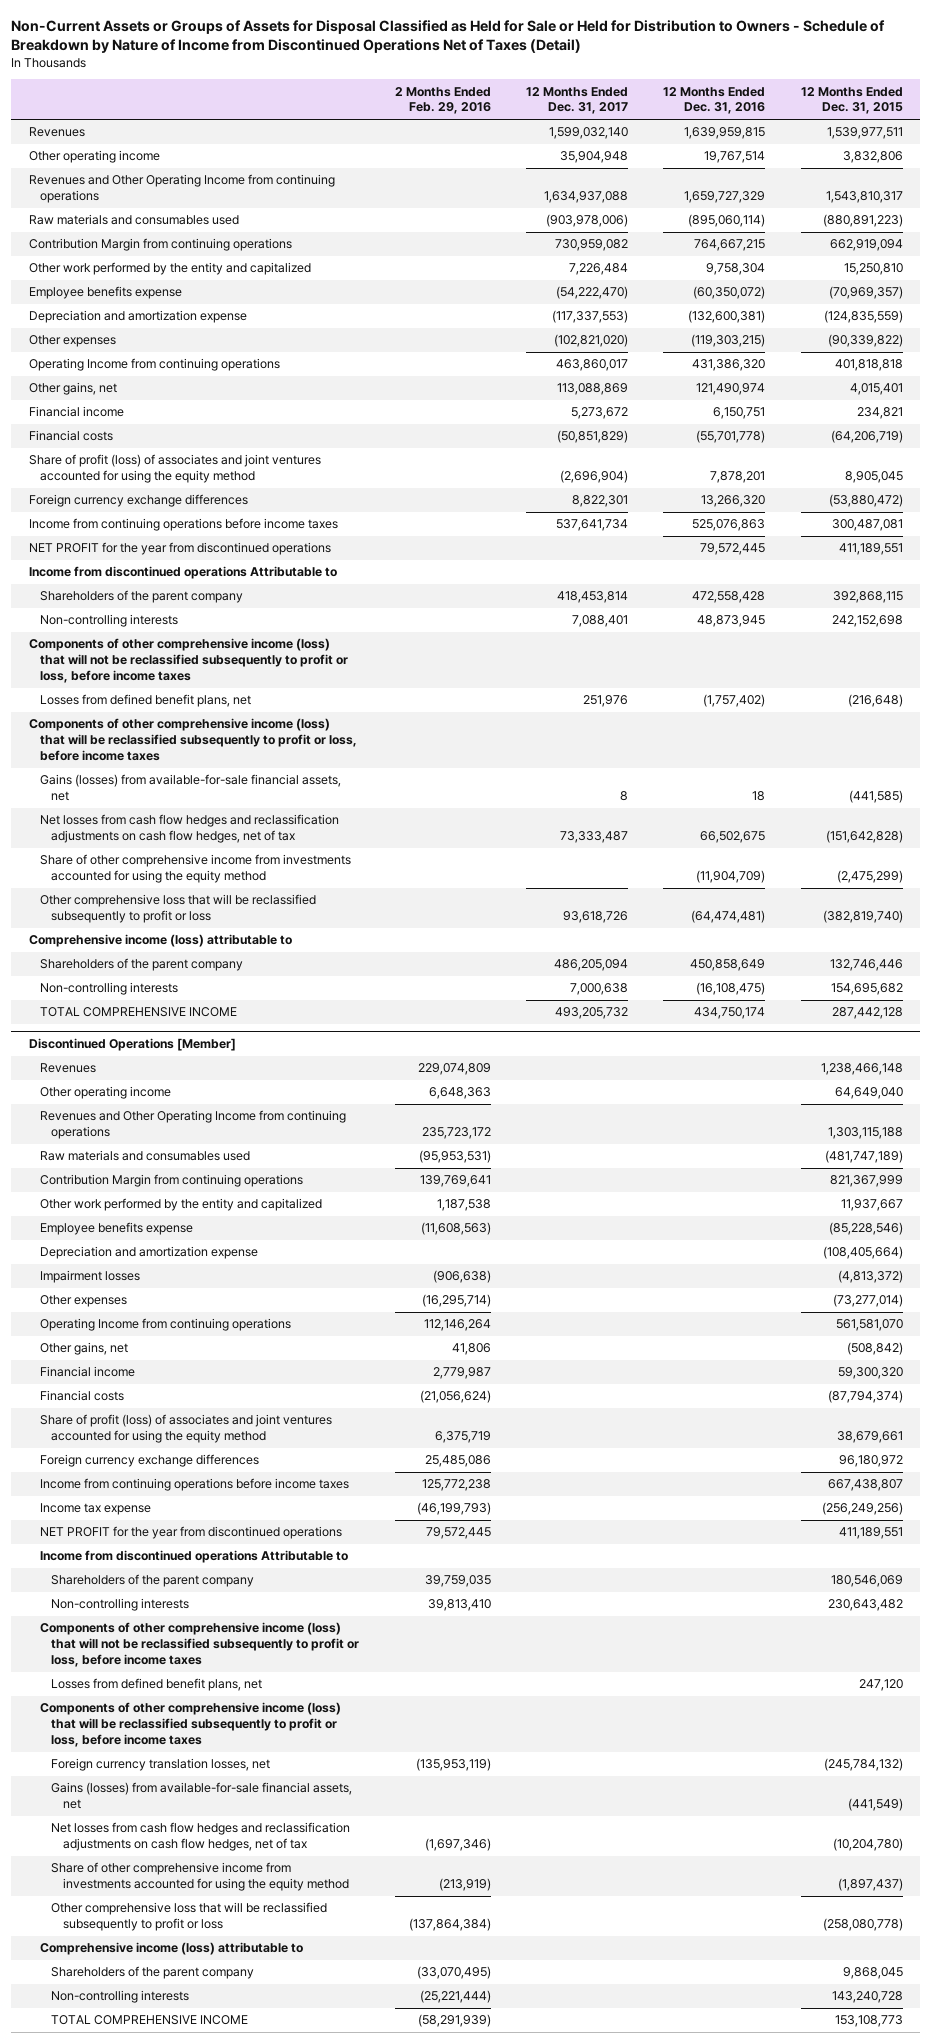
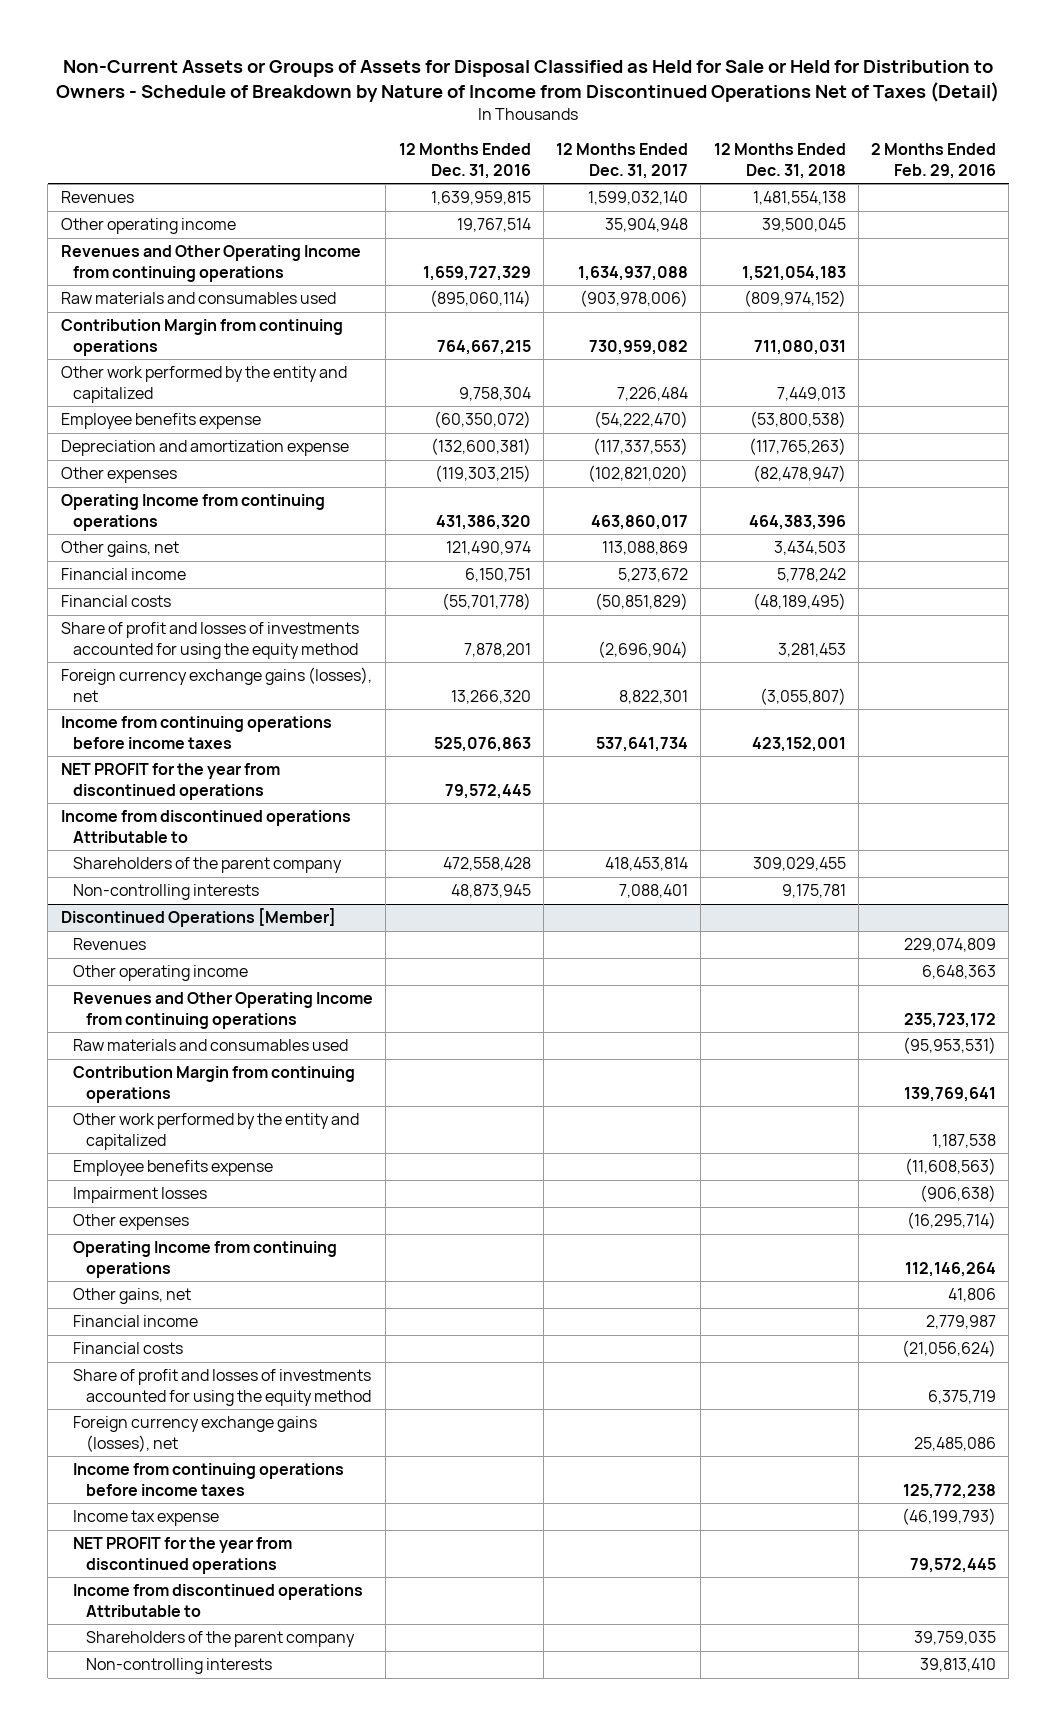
[800,86,903,115] 12 Months Ended Dec. 31, 2015 -> none
none -> [713,143,846,179] 12 Months Ended Dec. 31, 2018
[29,454,322,484] Share of profit (loss) of associates and joint ventures accounted for using the equity method -> [60,622,359,659] Share of profit and losses of investments accounted for using the equity method
[29,494,249,508] Foreign currency exchange differences -> [60,667,372,702] Foreign currency exchange gains (losses), net
[29,638,349,684] Components of other comprehensive income (loss) that will not be reclassified subsequently to profit or loss, before income taxes -> none
[40,694,252,708] Losses from defined benefit plans, net -> none
[29,718,358,762] Components of other comprehensive income (loss) that will be reclassified subsequently to profit or loss, before income taxes -> none
[40,774,342,802] Gains (losses) from available-for-sale financial assets, net -> none
[40,814,340,844] Net losses from cash flow hedges and reclassification adjustments on cash flow hedges, net of tax -> none
[40,854,352,884] Share of other comprehensive income from investments accounted for using the equity method -> none
[40,894,317,924] Other comprehensive loss that will be reclassified subsequently to profit or loss -> none
[29,934,293,948] Comprehensive income (loss) attributable to -> none
[40,958,244,972] Shareholders of the parent company -> none
[40,982,179,996] Non-controlling interests -> none
[40,1007,238,1018] TOTAL COMPREHENSIVE INCOME -> none
[40,1246,259,1260] Depreciation and amortization expense -> none
[40,1414,333,1444] Share of profit (loss) of associates and joint ventures accounted for using the equity method -> [73,1369,372,1406] Share of profit and losses of investments accounted for using the equity method
[40,1454,260,1468] Foreign currency exchange differences -> [73,1416,318,1452] Foreign currency exchange gains (losses), net
[40,1622,360,1668] Components of other comprehensive income (loss) that will not be reclassified subsequently to profit or loss, before income taxes -> none
[51,1678,263,1692] Losses from defined benefit plans, net -> none
[40,1702,342,1748] Components of other comprehensive income (loss) that will be reclassified subsequently to profit or loss, before income taxes -> none
[51,1758,271,1772] Foreign currency translation losses, net -> none
[51,1782,353,1810] Gains (losses) from available-for-sale financial assets, net -> none
[51,1822,351,1852] Net losses from cash flow hedges and reclassification adjustments on cash flow hedges, net of tax -> none
[51,1862,349,1892] Share of other comprehensive income from investments accounted for using the equity method -> none
[51,1902,328,1932] Other comprehensive loss that will be reclassified subsequently to profit or loss -> none
[40,1942,304,1956] Comprehensive income (loss) attributable to -> none
[51,1966,255,1980] Shareholders of the parent company -> none
[51,1990,190,2004] Non-controlling interests -> none
[51,2015,249,2026] TOTAL COMPREHENSIVE INCOME -> none

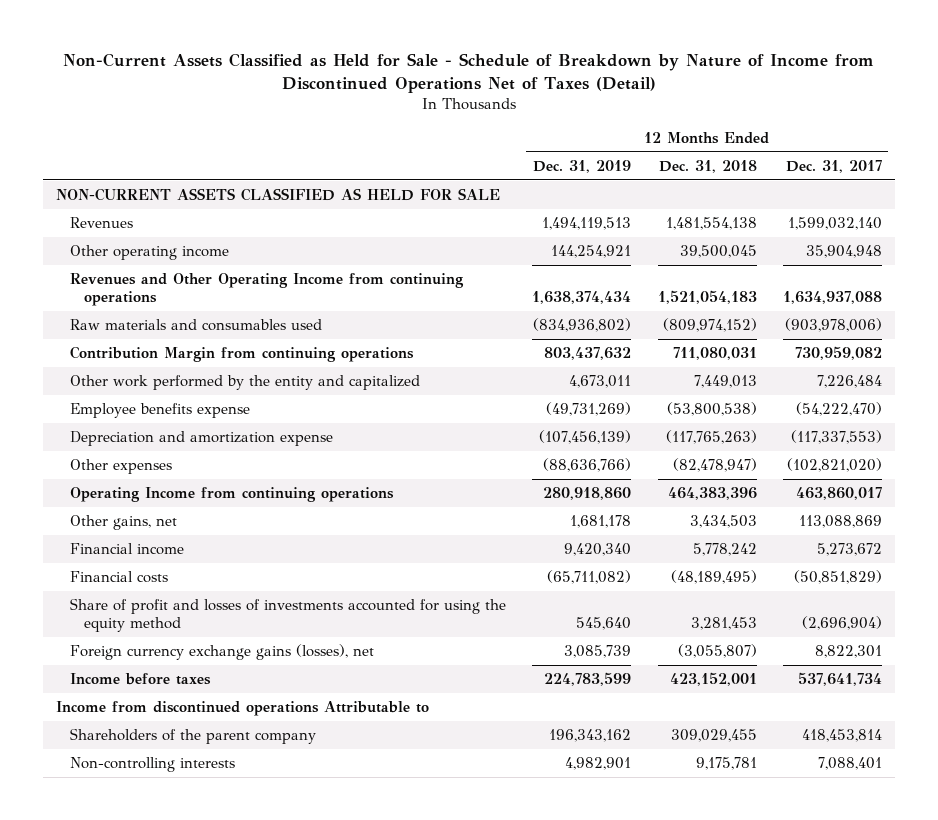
[56,59,1000,102] Non-Current Assets or Groups of Assets for Disposal Classified as Held for Sale or Held for Distribution to Owners - Schedule of Breakdown by Nature of Income from Discontinued Operations Net of Taxes (Detail) -> [62,52,874,94] Non-Current Assets Classified as Held for Sale - Schedule of Breakdown by Nature of Income from Discontinued Operations Net of Taxes (Detail)
[398,143,531,179] 12 Months Ended Dec. 31, 2016 -> none
[871,143,997,179] 2 Months Ended Feb. 29, 2016 -> none
none -> [533,159,632,173] Dec. 31, 2019
none -> [55,188,500,202] NON-CURRENT ASSETS CLASSIFIED AS HELD FOR SALE
[60,763,280,800] NET PROFIT for the year from discontinued operations -> none
[60,716,332,749] Income from continuing operations before income taxes -> [70,673,212,686] Income before taxes
[60,908,336,928] Discontinued Operations [Member] -> none
[73,938,147,951] Revenues -> none
[73,965,249,982] Other operating income -> none
[73,992,374,1029] Revenues and Other Operating Income from continuing operations -> none
[73,1039,349,1052] Raw materials and consumables used -> none
[73,1066,356,1103] Contribution Margin from continuing operations -> none
[73,1113,360,1150] Other work performed by the entity and capitalized -> none
[73,1160,274,1177] Employee benefits expense -> none
[73,1187,208,1204] Impairment losses -> none
[73,1214,190,1231] Other expenses -> none
[73,1241,338,1278] Operating Income from continuing operations -> none
[73,1288,192,1305] Other gains, net -> none
[73,1315,199,1328] Financial income -> none
[73,1342,184,1355] Financial costs -> none
[73,1369,372,1406] Share of profit and losses of investments accounted for using the equity method -> none
[73,1416,318,1452] Foreign currency exchange gains (losses), net -> none
[73,1463,345,1496] Income from continuing operations before income taxes -> none
[73,1510,220,1527] Income tax expense -> none
[73,1537,293,1574] NET PROFIT for the year from discontinued operations -> none
[73,1584,364,1617] Income from discontinued operations Attributable to -> none
[85,1631,355,1648] Shareholders of the parent company -> none
[85,1658,272,1675] Non-controlling interests -> none

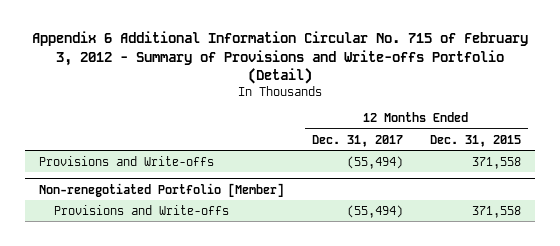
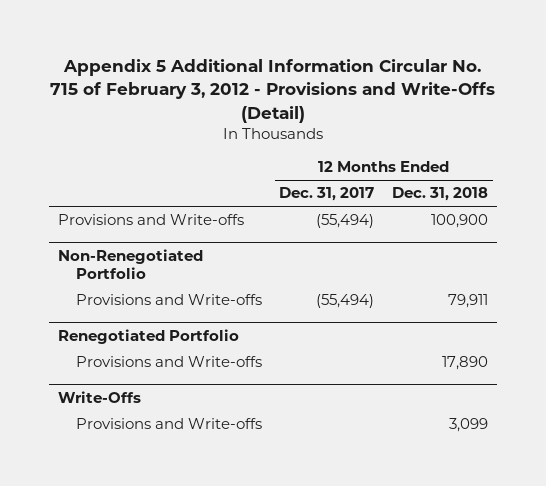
[32,31,529,85] Appendix 6 Additional Information Circular No. 715 of February 3, 2012 - Summary of Provisions and Write-offs Portfolio (Detail) -> [50,59,496,123] Appendix 5 Additional Information Circular No. 715 of February 3, 2012 - Provisions and Write-Offs (Detail)
[430,134,522,147] Dec. 31, 2015 -> none
none -> [392,187,489,202] Dec. 31, 2018
[39,182,285,197] Non-renegotiated Portfolio [Member] -> [57,248,203,279] Non-Renegotiated Portfolio
none -> [57,328,239,344] Renegotiated Portfolio
none -> [75,356,262,368] Provisions and Write-offs
none -> [57,390,141,403] Write-Offs
none -> [75,418,262,430] Provisions and Write-offs

